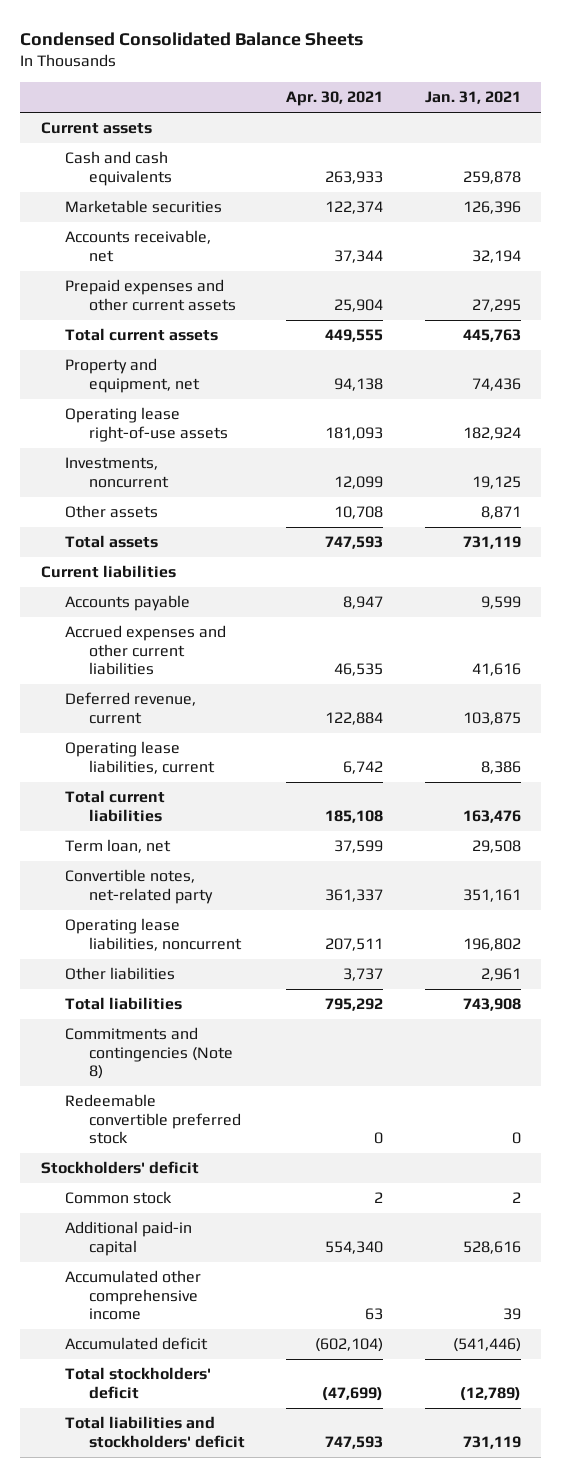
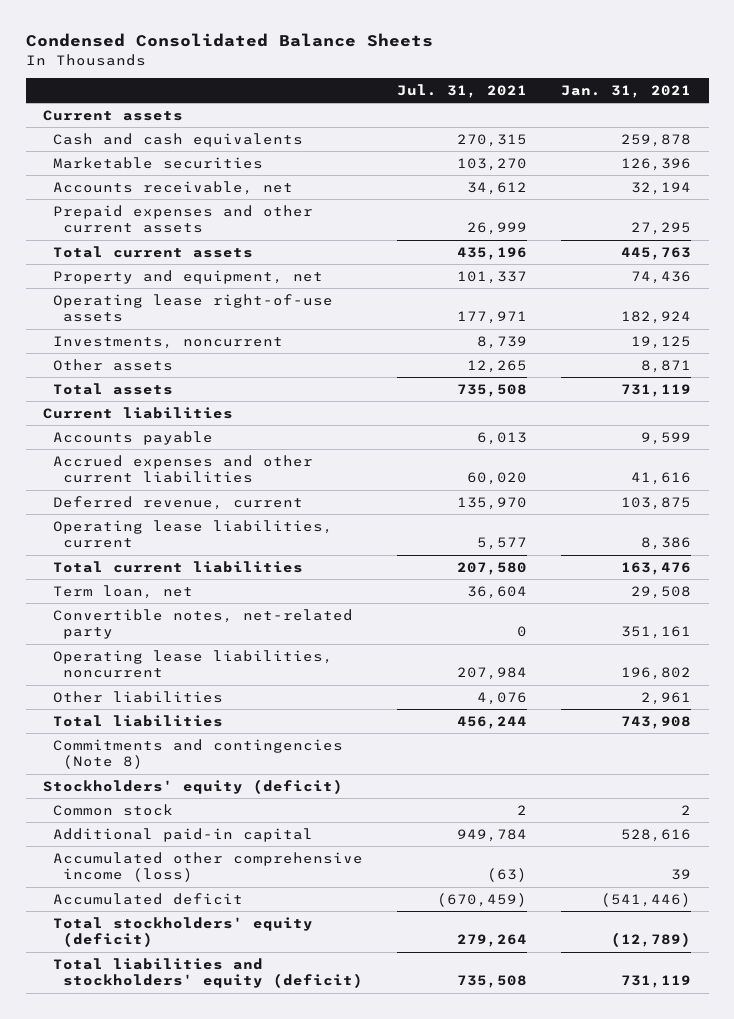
[286,91,384,107] Apr. 30, 2021 -> none
none -> [397,83,528,98] Jul. 31, 2021
[64,1094,242,1144] Redeemable convertible preferred stock -> none
[40,1161,199,1175] Stockholders' deficit -> [42,778,343,794] Stockholders' equity (deficit)
[64,1270,201,1320] Accumulated other comprehensive income -> [52,851,363,883] Accumulated other comprehensive income (loss)
[64,1367,211,1399] Total stockholders' deficit -> [52,916,313,948] Total stockholders' equity (deficit)
[64,1416,246,1448] Total liabilities and stockholders' deficit -> [52,957,364,989] Total liabilities and stockholders' equity (deficit)

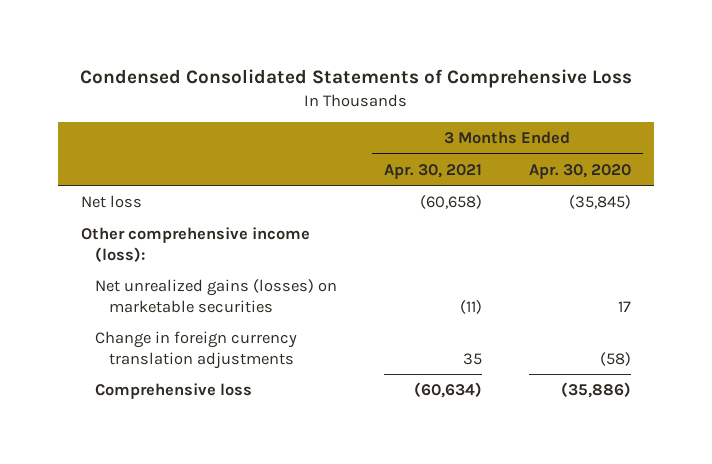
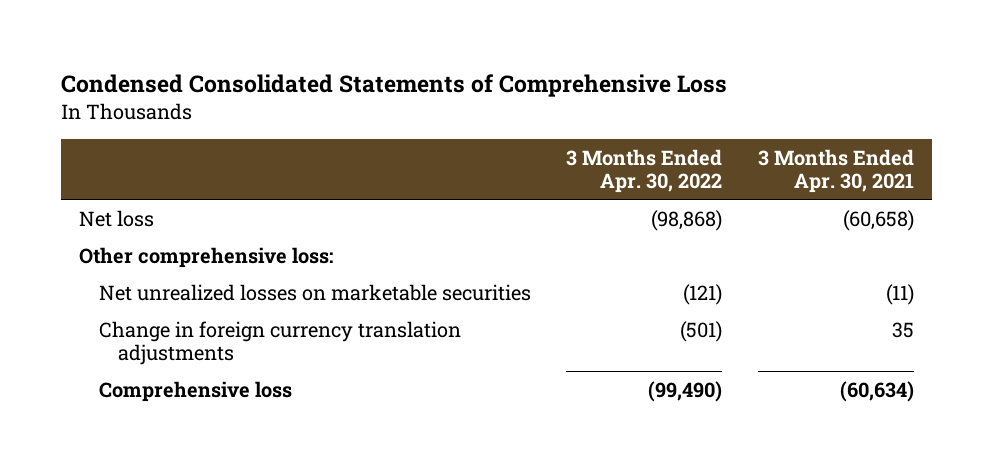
[528,163,631,179] Apr. 30, 2020 -> none
none -> [566,148,723,193] 3 Months Ended Apr. 30, 2022
[81,226,311,262] Other comprehensive income (loss): -> [79,246,334,268] Other comprehensive loss:
[94,278,337,313] Net unrealized gains (losses) on marketable securities -> [98,283,531,301] Net unrealized losses on marketable securities

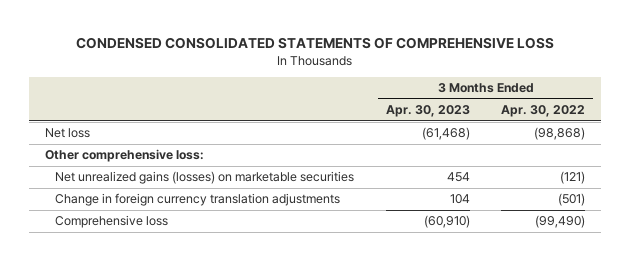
[61,74,728,98] Condensed Consolidated Statements of Comprehensive Loss -> [76,37,555,50] CONDENSED CONSOLIDATED STATEMENTS OF COMPREHENSIVE LOSS
[758,148,915,193] 3 Months Ended Apr. 30, 2021 -> none
none -> [385,105,470,118] Apr. 30, 2023
[98,283,531,301] Net unrealized losses on marketable securities -> [55,171,355,185] Net unrealized gains (losses) on marketable securities

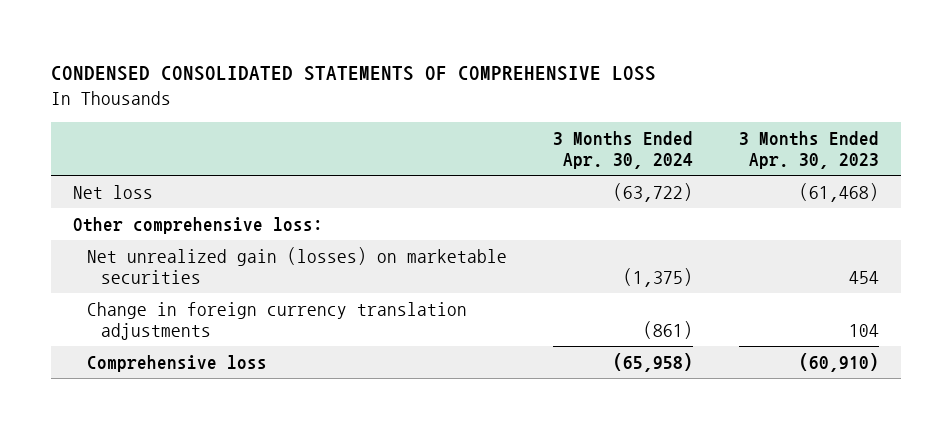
[501,105,586,118] Apr. 30, 2022 -> none
none -> [552,131,693,170] 3 Months Ended Apr. 30, 2024
[55,171,355,185] Net unrealized gains (losses) on marketable securities -> [87,246,508,285] Net unrealized gain (losses) on marketable securities

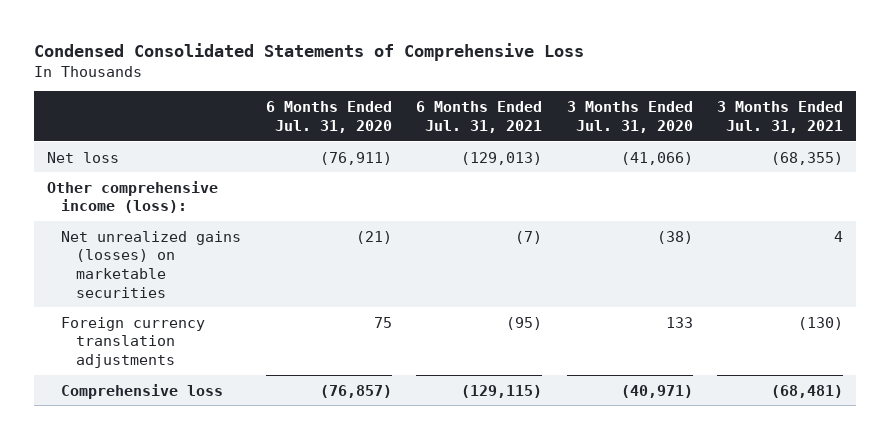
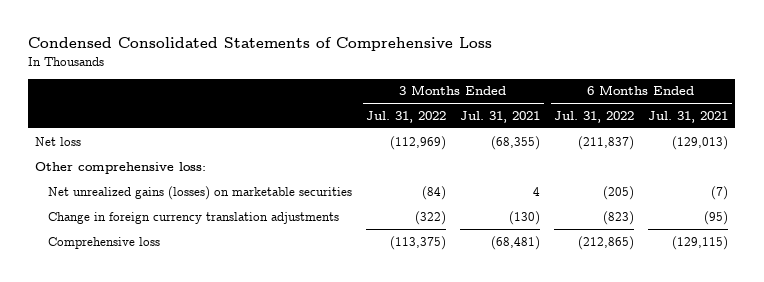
[265,100,392,133] 6 Months Ended Jul. 31, 2020 -> none
[566,100,693,133] 3 Months Ended Jul. 31, 2020 -> none
none -> [366,110,447,123] Jul. 31, 2022
none -> [554,110,635,123] Jul. 31, 2022
[46,180,218,214] Other comprehensive income (loss): -> [35,161,207,174] Other comprehensive loss:
[61,316,206,368] Foreign currency translation adjustments -> [48,211,340,224] Change in foreign currency translation adjustments

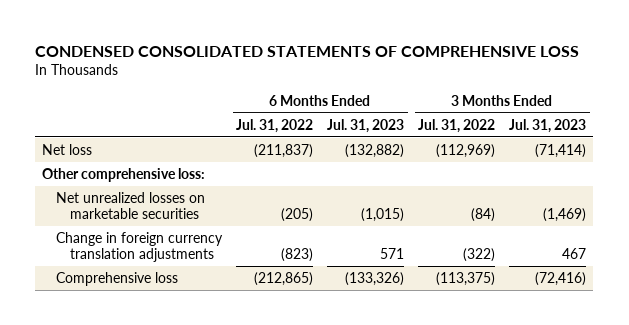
[28,37,493,52] Condensed Consolidated Statements of Comprehensive Loss -> [35,45,580,57] CONDENSED CONSOLIDATED STATEMENTS OF COMPREHENSIVE LOSS
[460,110,541,123] Jul. 31, 2021 -> none
[648,110,729,123] Jul. 31, 2021 -> none
none -> [327,118,405,133] Jul. 31, 2023
none -> [509,118,587,133] Jul. 31, 2023
[48,185,353,200] Net unrealized gains (losses) on marketable securities -> [56,191,206,219] Net unrealized losses on marketable securities

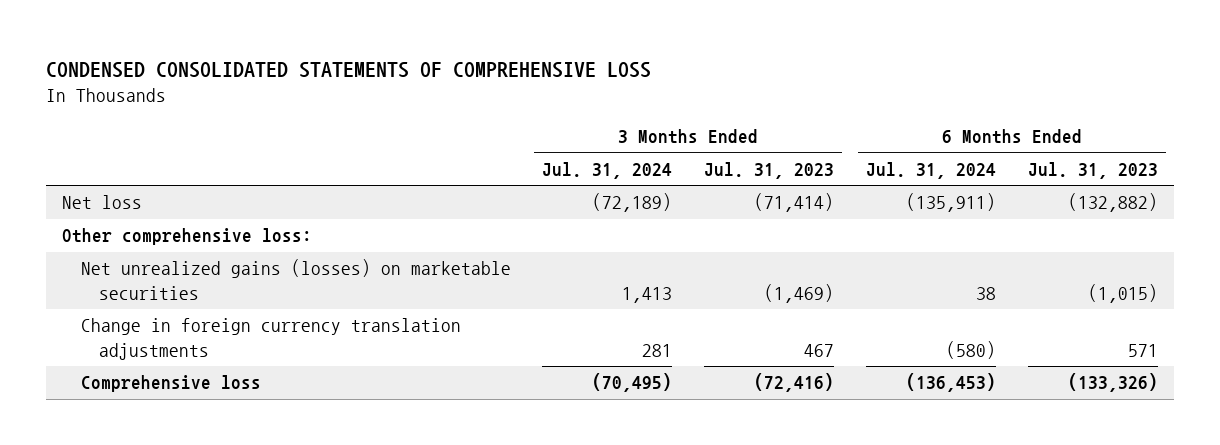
[236,118,314,133] Jul. 31, 2022 -> none
[418,118,496,133] Jul. 31, 2022 -> none
none -> [542,162,673,180] Jul. 31, 2024
none -> [866,162,997,180] Jul. 31, 2024
[56,191,206,219] Net unrealized losses on marketable securities -> [80,259,511,300] Net unrealized gains (losses) on marketable securities

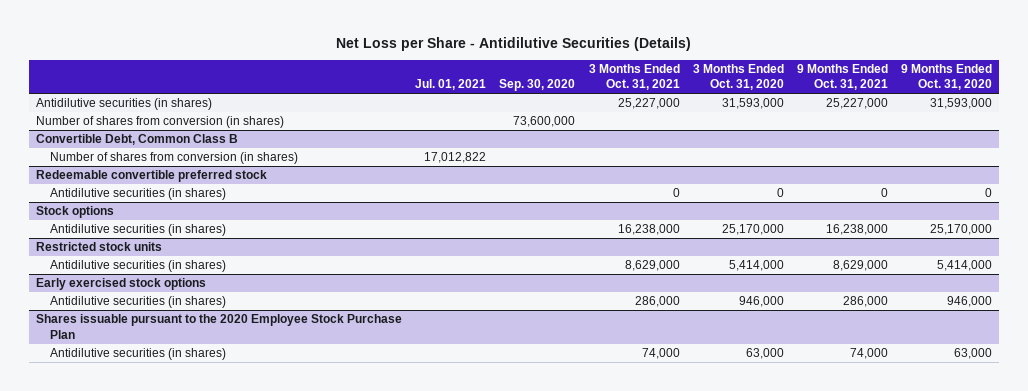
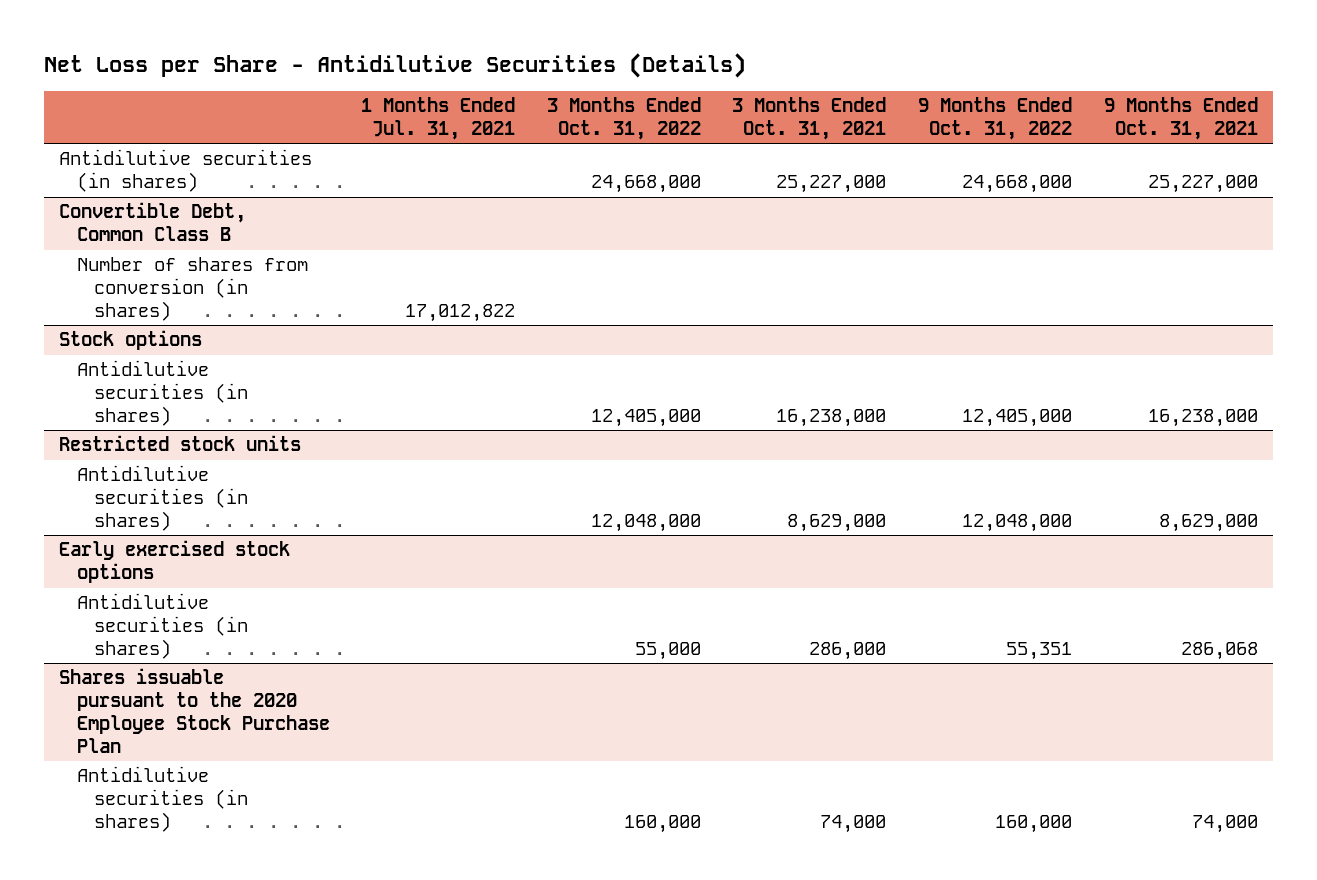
[415,79,487,91] Jul. 01, 2021 -> none
[499,79,576,92] Sep. 30, 2020 -> none
[692,64,784,91] 3 Months Ended Oct. 31, 2020 -> none
[901,64,993,91] 9 Months Ended Oct. 31, 2020 -> none
none -> [361,97,516,141] 1 Months Ended Jul. 31, 2021
none -> [546,97,701,141] 3 Months Ended Oct. 31, 2022
none -> [918,97,1073,141] 9 Months Ended Oct. 31, 2022
[35,116,284,129] Number of shares from conversion (in shares) -> none
[35,170,267,183] Redeemable convertible preferred stock -> none
[50,188,227,201] Antidilutive securities (in shares) -> none
[843,296,889,308] 286,000 -> [1180,641,1258,660] 286,068

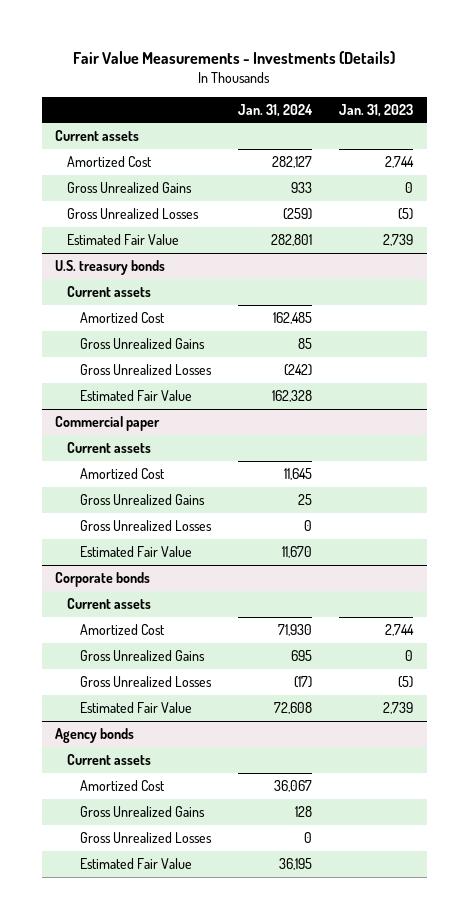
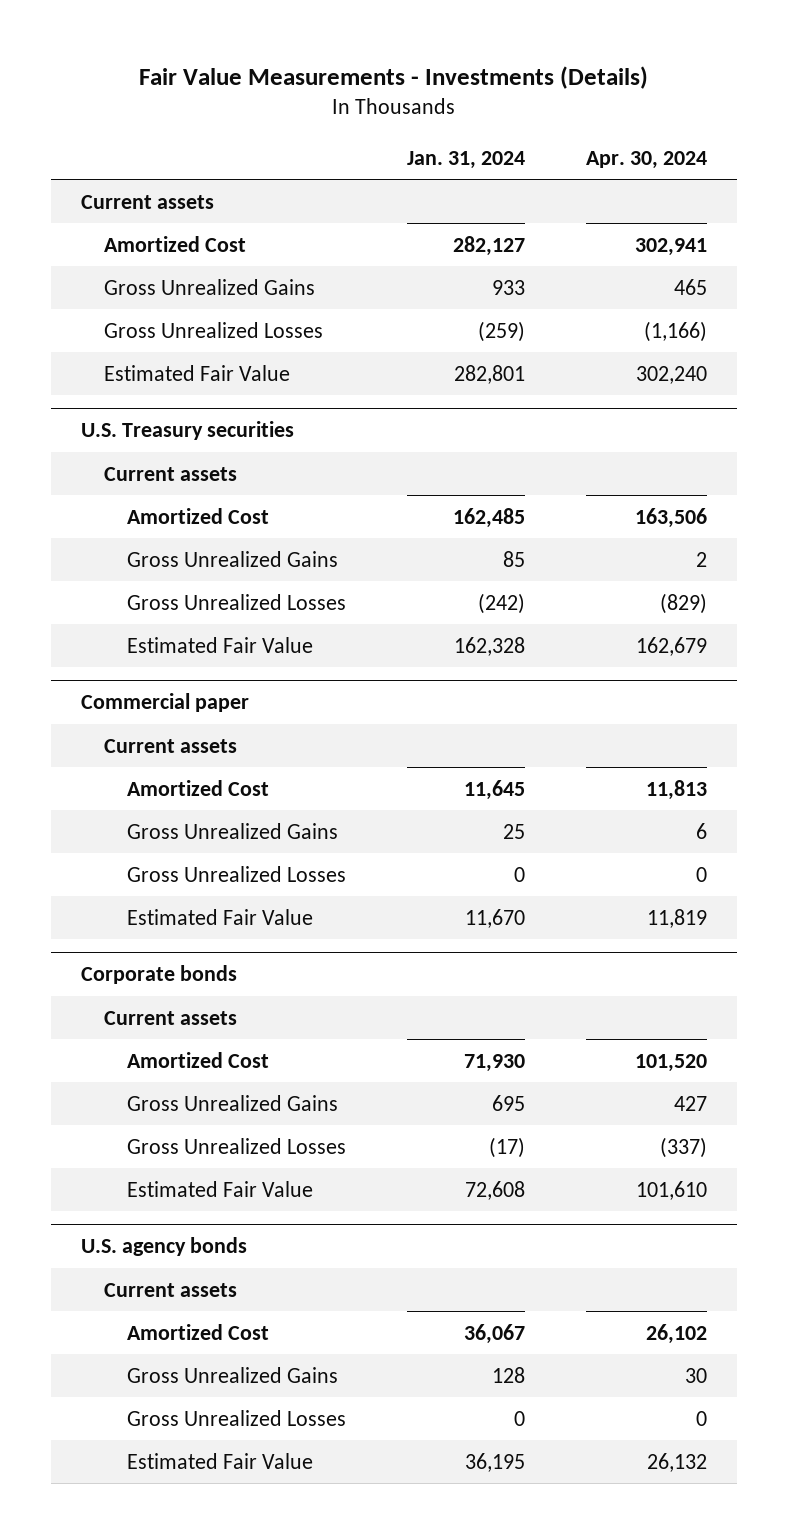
[339,103,414,117] Jan. 31, 2023 -> none
none -> [585,150,707,169] Apr. 30, 2024
[55,260,166,276] U.S. treasury bonds -> [81,421,295,441] U.S. Treasury securities
[55,728,135,744] Agency bonds -> [81,1237,248,1257] U.S. agency bonds

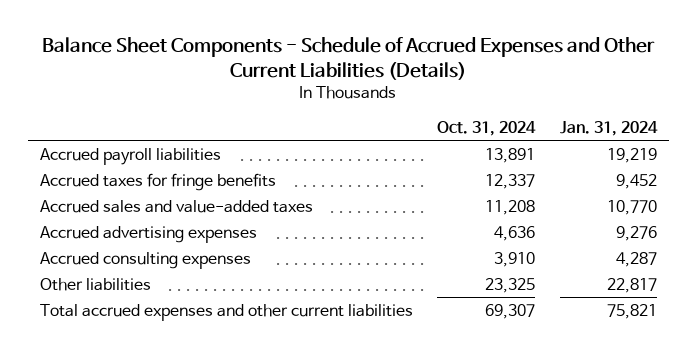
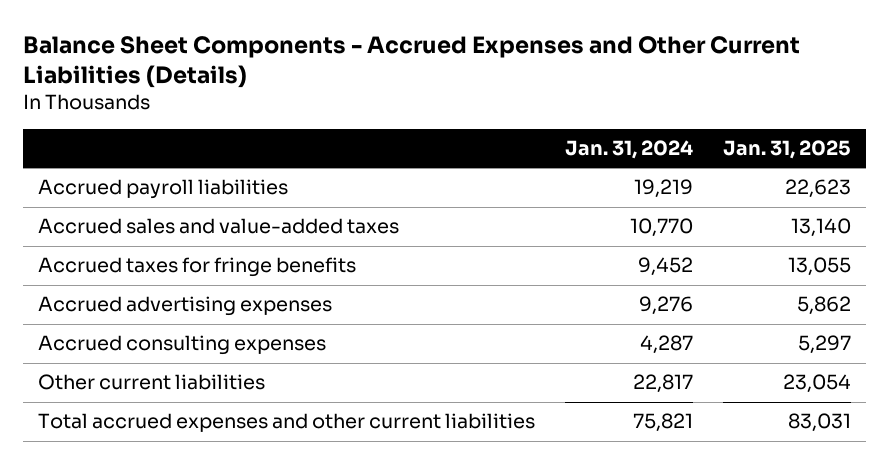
[42,37,656,80] Balance Sheet Components - Schedule of Accrued Expenses and Other Current Liabilities (Details) -> [22,35,800,89] Balance Sheet Components - Accrued Expenses and Other Current Liabilities (Details)
[437,120,537,136] Oct. 31, 2024 -> none
none -> [722,139,851,159] Jan. 31, 2025
[39,172,276,191] Accrued taxes for fringe benefits -> [37,257,356,278] Accrued taxes for fringe benefits
[39,277,151,291] Other liabilities -> [37,374,265,391] Other current liabilities

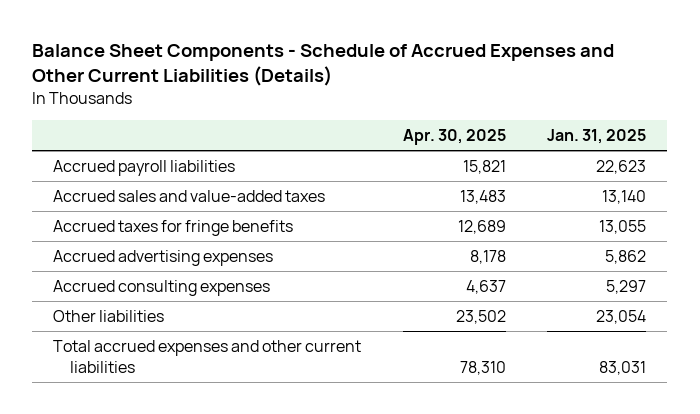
[22,35,800,89] Balance Sheet Components - Accrued Expenses and Other Current Liabilities (Details) -> [32,44,615,87] Balance Sheet Components - Schedule of Accrued Expenses and Other Current Liabilities (Details)
[564,139,693,159] Jan. 31, 2024 -> none
none -> [402,129,506,146] Apr. 30, 2025
[37,374,265,391] Other current liabilities -> [53,309,165,322] Other liabilities

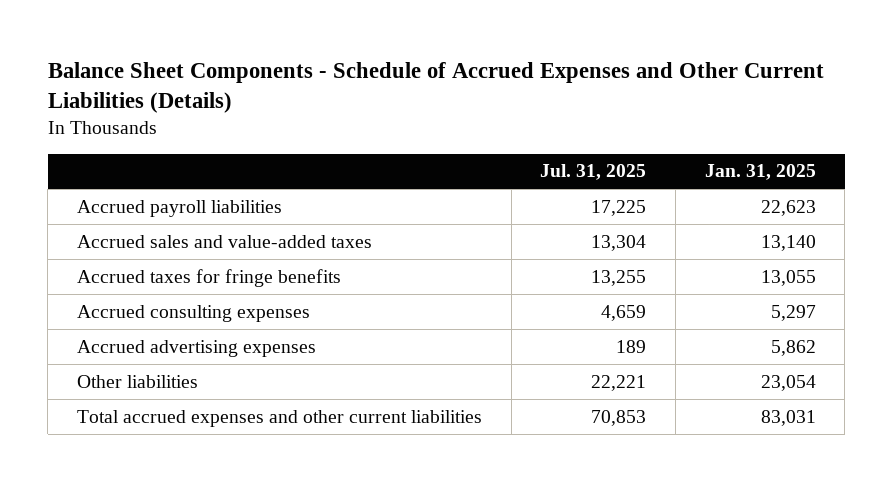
[402,129,506,146] Apr. 30, 2025 -> none
none -> [540,164,647,181] Jul. 31, 2025
[53,249,274,266] Accrued advertising expenses -> [76,339,316,357] Accrued advertising expenses

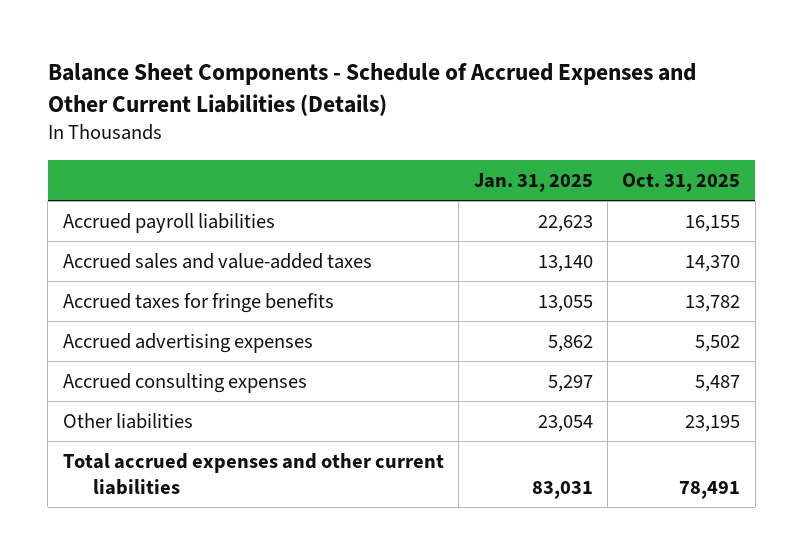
[540,164,647,181] Jul. 31, 2025 -> none
none -> [622,172,741,192] Oct. 31, 2025
[76,304,310,322] Accrued consulting expenses -> [62,372,307,393] Accrued consulting expenses

